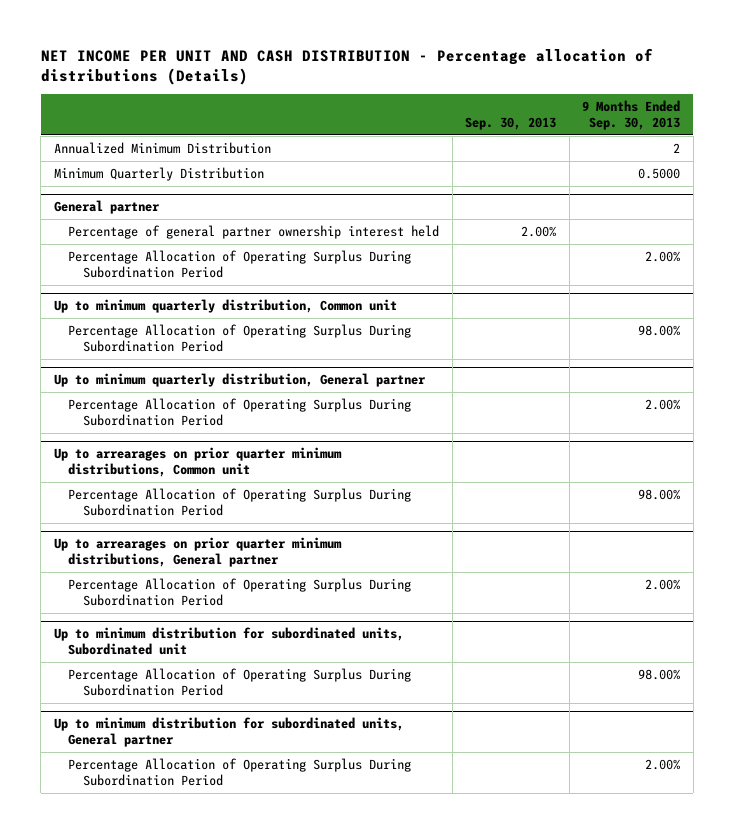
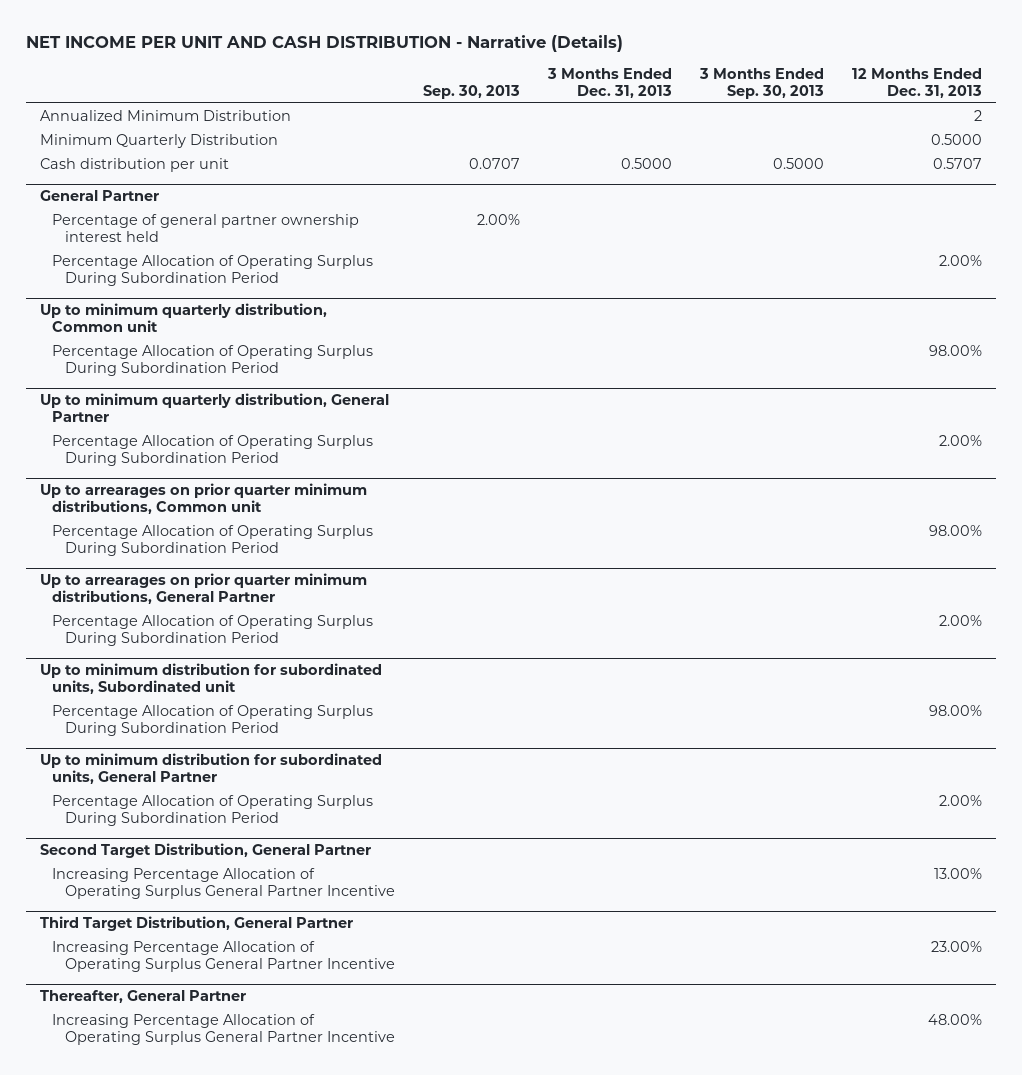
[40,47,653,85] NET INCOME PER UNIT AND CASH DISTRIBUTION - Percentage allocation of distributions (Details) -> [25,34,623,52] NET INCOME PER UNIT AND CASH DISTRIBUTION - Narrative (Details)
[582,99,681,130] 9 Months Ended Sep. 30, 2013 -> none
none -> [546,68,672,98] 3 Months Ended Dec. 31, 2013
none -> [698,68,824,99] 3 Months Ended Sep. 30, 2013
none -> [851,68,982,98] 12 Months Ended Dec. 31, 2013
none -> [39,158,229,173] Cash distribution per unit
[53,200,160,215] General partner -> [39,190,159,202] General Partner
[53,373,426,388] Up to minimum quarterly distribution, General partner -> [39,393,389,423] Up to minimum quarterly distribution, General Partner
[53,537,342,568] Up to arrearages on prior quarter minimum distributions, General partner -> [39,573,367,605] Up to arrearages on prior quarter minimum distributions, General Partner
[53,717,404,748] Up to minimum distribution for subordinated units, General partner -> [39,753,382,785] Up to minimum distribution for subordinated units, General Partner
none -> [39,843,371,859] Second Target Distribution, General Partner
none -> [52,868,395,899] Increasing Percentage Allocation of Operating Surplus General Partner Incentive
none -> [39,916,353,932] Third Target Distribution, General Partner
none -> [52,941,395,972] Increasing Percentage Allocation of Operating Surplus General Partner Incentive
none -> [39,990,246,1004] Thereafter, General Partner
none -> [52,1014,395,1045] Increasing Percentage Allocation of Operating Surplus General Partner Incentive

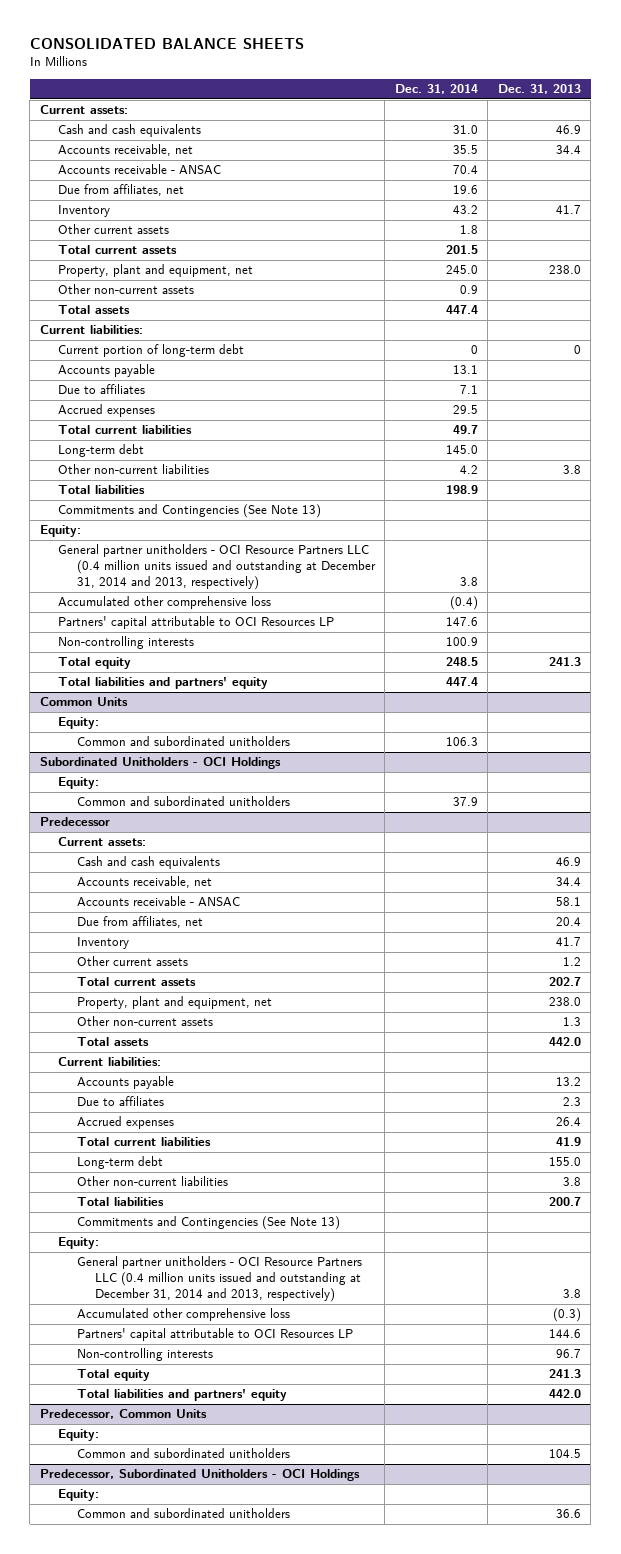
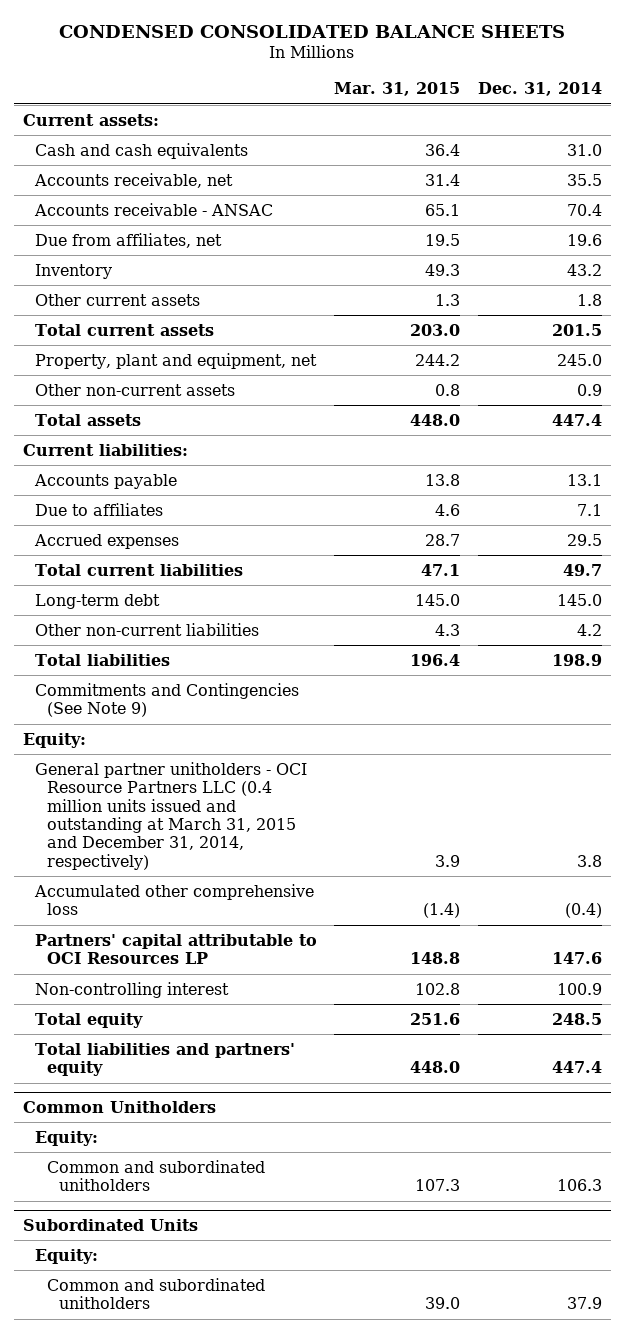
[29,38,304,50] CONSOLIDATED BALANCE SHEETS -> [59,24,566,38] CONDENSED CONSOLIDATED BALANCE SHEETS
[497,84,581,95] Dec. 31, 2013 -> none
none -> [334,82,461,97] Mar. 31, 2015
[58,344,245,358] Current portion of long-term debt -> none
[58,504,322,519] Commitments and Contingencies (See Note 13) -> [34,682,299,718] Commitments and Contingencies (See Note 9)
[58,544,376,591] General partner unitholders - OCI Resource Partners LLC (0.4 million units issued and outstanding at December 31, 2014 and 2013, respectively) -> [34,761,307,870] General partner unitholders - OCI Resource Partners LLC (0.4 million units issued and outstanding at March 31, 2015 and December 31, 2014, respectively)
[58,636,195,650] Non-controlling interests -> [34,981,229,998] Non-controlling interest
[39,697,128,707] Common Units -> [22,1100,216,1113] Common Unitholders
[39,757,281,770] Subordinated Unitholders - OCI Holdings -> [22,1218,198,1231] Subordinated Units
[39,817,110,827] Predecessor -> none
[58,837,147,847] Current assets: -> none
[76,856,220,870] Cash and cash equivalents -> none
[76,876,212,889] Accounts receivable, net -> none
[76,896,240,907] Accounts receivable - ANSAC -> none
[76,916,203,929] Due from affiliates, net -> none
[76,937,129,950] Inventory -> none
[76,956,188,967] Other current assets -> none
[76,977,196,987] Total current assets -> none
[76,996,272,1010] Property, plant and equipment, net -> none
[76,1016,213,1027] Other non-current assets -> none
[76,1037,149,1047] Total assets -> none
[58,1057,162,1067] Current liabilities: -> none
[76,1076,174,1090] Accounts payable -> none
[76,1096,164,1107] Due to affiliates -> none
[76,1116,174,1130] Accrued expenses -> none
[76,1137,211,1147] Total current liabilities -> none
[76,1156,163,1170] Long-term debt -> none
[76,1176,228,1187] Other non-current liabilities -> none
[76,1197,164,1207] Total liabilities -> none
[76,1216,340,1231] Commitments and Contingencies (See Note 13) -> none
[58,1237,100,1250] Equity: -> none
[76,1256,362,1303] General partner unitholders - OCI Resource Partners LLC (0.4 million units issued and outstanding at December 31, 2014 and 2013, respectively) -> none
[76,1308,290,1322] Accumulated other comprehensive loss -> none
[76,1328,353,1342] Partners' capital attributable to OCI Resources LP -> none
[76,1348,213,1362] Non-controlling interests -> none
[76,1369,150,1382] Total equity -> none
[76,1389,287,1402] Total liabilities and partners' equity -> none
[39,1409,207,1420] Predecessor, Common Units -> none
[58,1429,100,1442] Equity: -> none
[76,1448,290,1459] Common and subordinated unitholders -> none
[39,1469,360,1482] Predecessor, Subordinated Unitholders - OCI Holdings -> none
[58,1489,100,1502] Equity: -> none
[76,1508,290,1519] Common and subordinated unitholders -> none

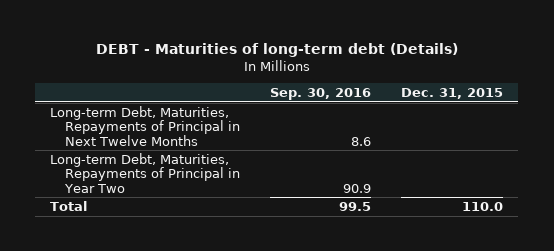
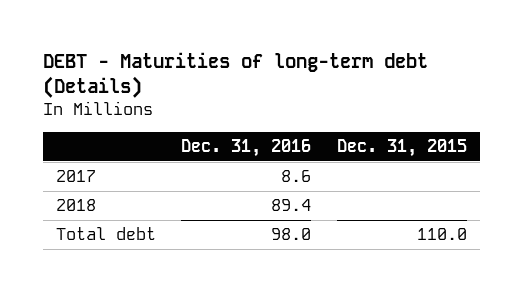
[270,87,372,100] Sep. 30, 2016 -> none
none -> [181,138,312,157] Dec. 31, 2016
[50,105,241,146] Long-term Debt, Maturities, Repayments of Principal in Next Twelve Months -> [55,170,96,183] 2017
[50,152,241,193] Long-term Debt, Maturities, Repayments of Principal in Year Two -> [55,199,96,212] 2018
[50,200,88,211] Total -> [55,227,156,241] Total debt

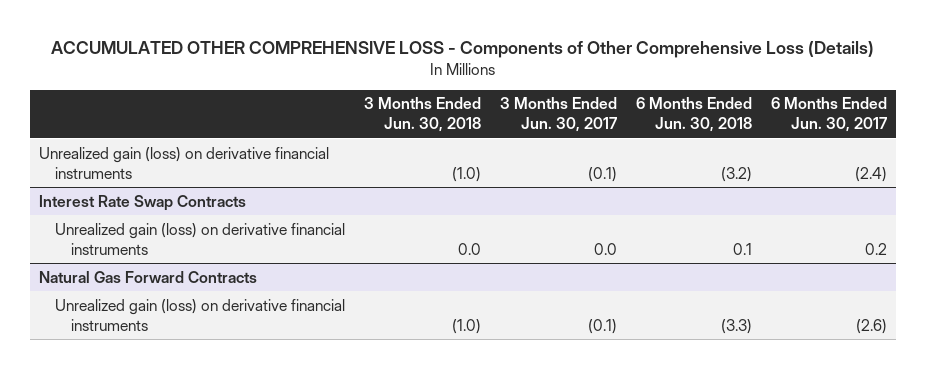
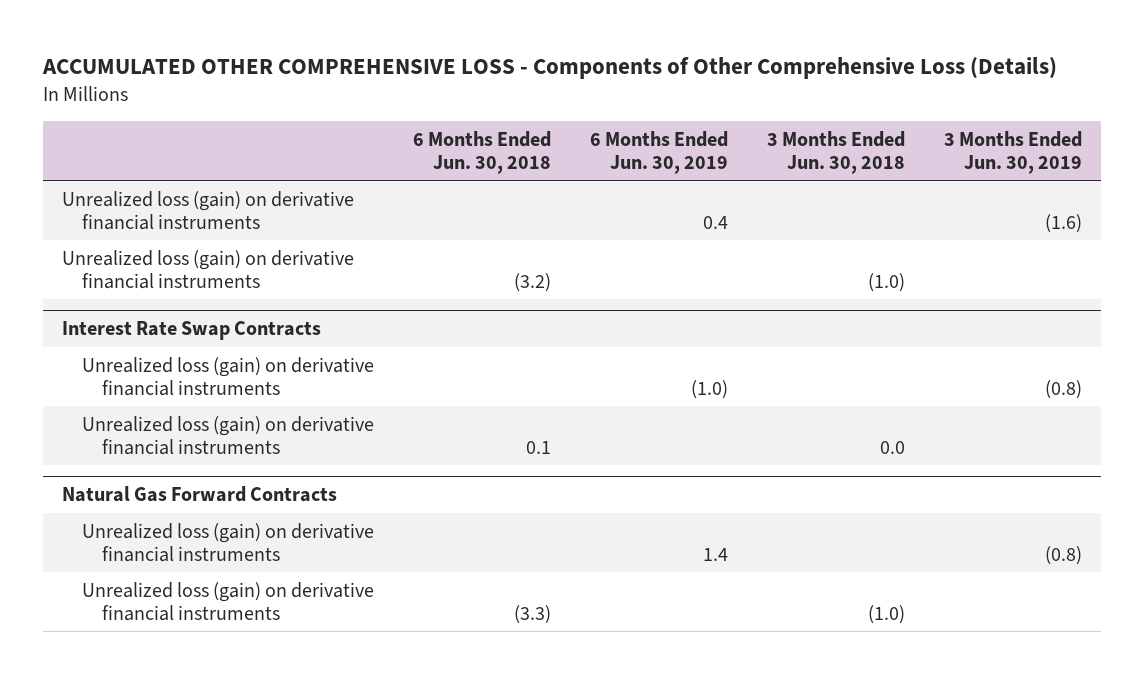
[499,97,617,133] 3 Months Ended Jun. 30, 2017 -> none
[770,97,887,133] 6 Months Ended Jun. 30, 2017 -> none
none -> [590,130,729,174] 6 Months Ended Jun. 30, 2019
none -> [943,130,1082,174] 3 Months Ended Jun. 30, 2019
none -> [62,190,355,230] Unrealized loss (gain) on derivative financial instruments
[39,146,330,179] Unrealized gain (loss) on derivative financial instruments -> [62,249,355,289] Unrealized loss (gain) on derivative financial instruments
none -> [82,356,375,396] Unrealized loss (gain) on derivative financial instruments
[55,222,346,255] Unrealized gain (loss) on derivative financial instruments -> [82,415,375,455] Unrealized loss (gain) on derivative financial instruments
none -> [82,522,375,562] Unrealized loss (gain) on derivative financial instruments
[55,298,346,331] Unrealized gain (loss) on derivative financial instruments -> [82,581,375,621] Unrealized loss (gain) on derivative financial instruments

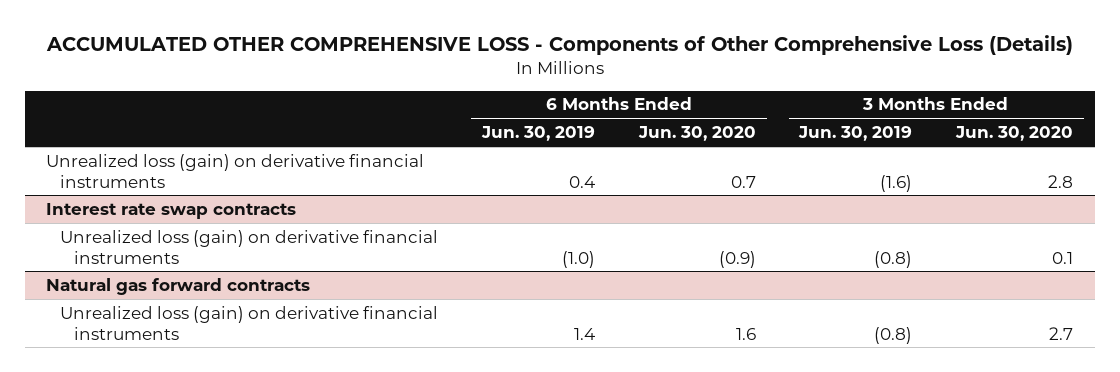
[413,130,552,174] 6 Months Ended Jun. 30, 2018 -> none
[767,130,906,174] 3 Months Ended Jun. 30, 2018 -> none
none -> [637,126,756,142] Jun. 30, 2020
none -> [955,126,1074,142] Jun. 30, 2020
[62,249,355,289] Unrealized loss (gain) on derivative financial instruments -> none
[62,321,322,341] Interest Rate Swap Contracts -> [46,202,297,219] Interest rate swap contracts
[82,415,375,455] Unrealized loss (gain) on derivative financial instruments -> none
[62,486,338,503] Natural Gas Forward Contracts -> [46,277,311,295] Natural gas forward contracts
[82,581,375,621] Unrealized loss (gain) on derivative financial instruments -> none

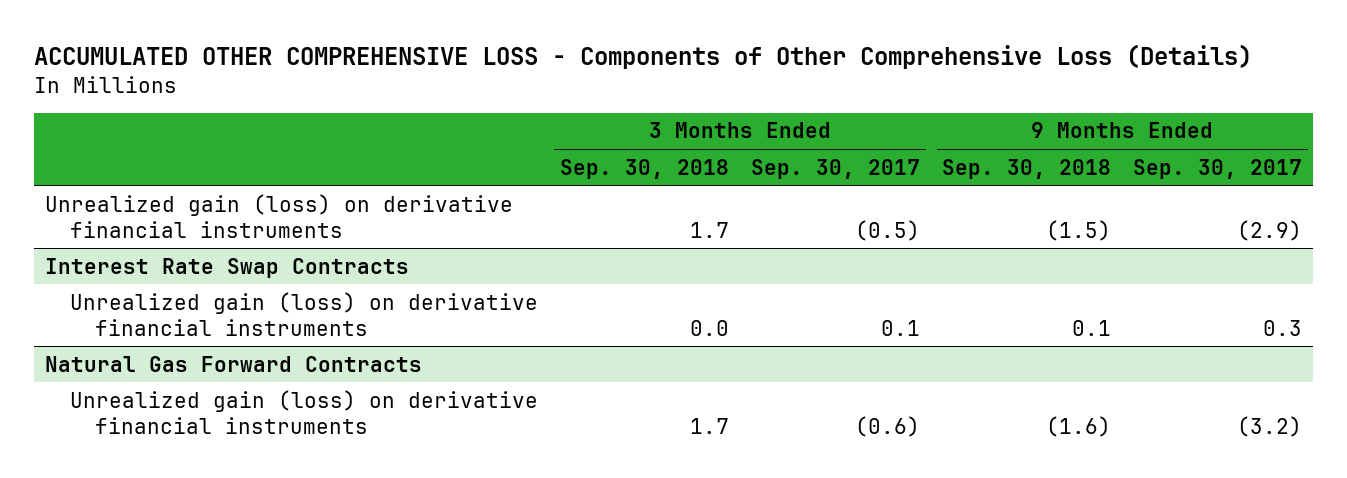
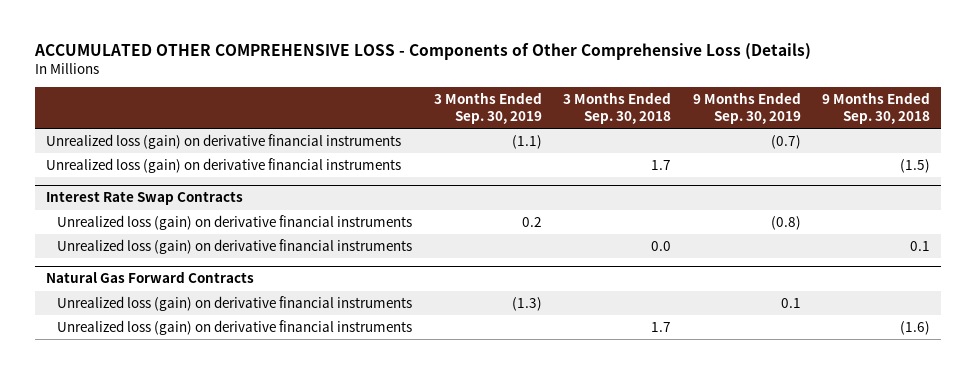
[751,158,921,179] Sep. 30, 2017 -> none
[1133,158,1303,179] Sep. 30, 2017 -> none
none -> [433,92,542,125] 3 Months Ended Sep. 30, 2019
none -> [692,92,801,125] 9 Months Ended Sep. 30, 2019
none -> [45,134,401,150] Unrealized loss (gain) on derivative financial instruments
[44,193,513,238] Unrealized gain (loss) on derivative financial instruments -> [45,158,401,174] Unrealized loss (gain) on derivative financial instruments
none -> [57,215,413,231] Unrealized loss (gain) on derivative financial instruments
[69,291,538,336] Unrealized gain (loss) on derivative financial instruments -> [57,239,413,255] Unrealized loss (gain) on derivative financial instruments
none -> [57,296,413,312] Unrealized loss (gain) on derivative financial instruments
[69,389,538,434] Unrealized gain (loss) on derivative financial instruments -> [57,320,413,336] Unrealized loss (gain) on derivative financial instruments

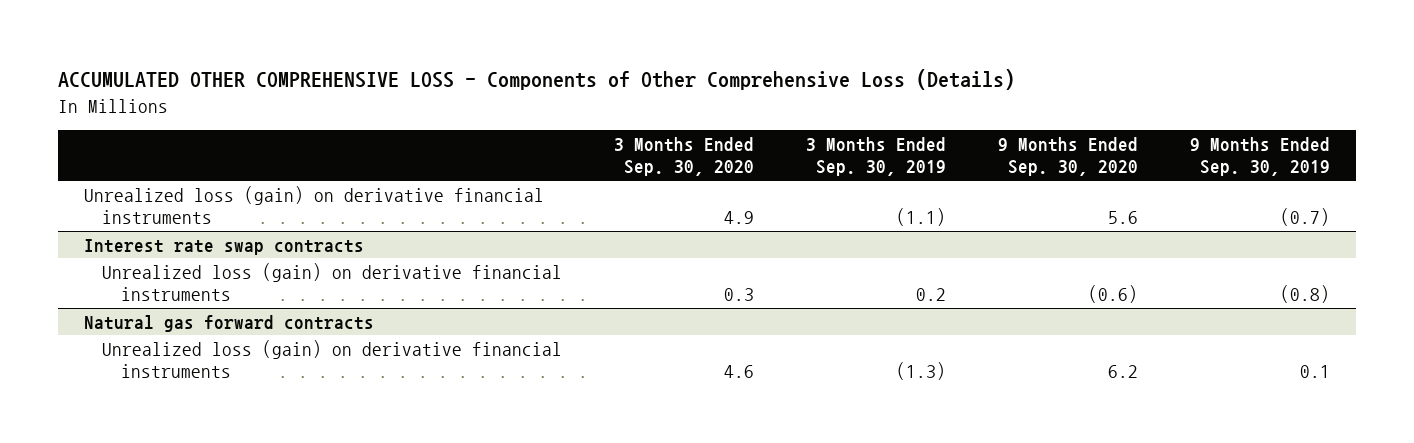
[563,92,672,125] 3 Months Ended Sep. 30, 2018 -> none
[822,92,931,125] 9 Months Ended Sep. 30, 2018 -> none
none -> [614,136,755,177] 3 Months Ended Sep. 30, 2020
none -> [998,136,1139,177] 9 Months Ended Sep. 30, 2020
[45,158,401,174] Unrealized loss (gain) on derivative financial instruments -> none
[45,191,243,206] Interest Rate Swap Contracts -> [83,238,364,255] Interest rate swap contracts
[57,239,413,255] Unrealized loss (gain) on derivative financial instruments -> none
[45,271,254,284] Natural Gas Forward Contracts -> [83,314,374,332] Natural gas forward contracts
[57,320,413,336] Unrealized loss (gain) on derivative financial instruments -> none

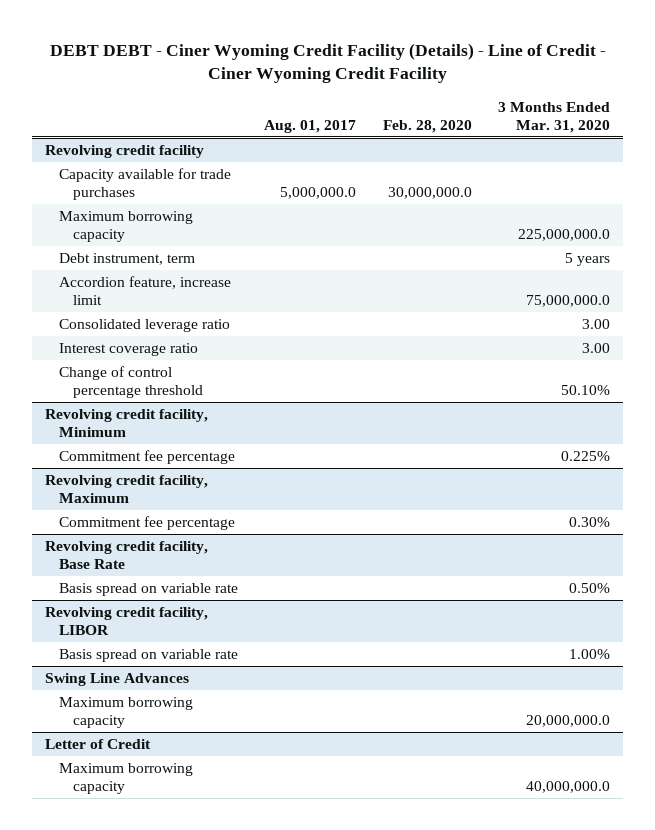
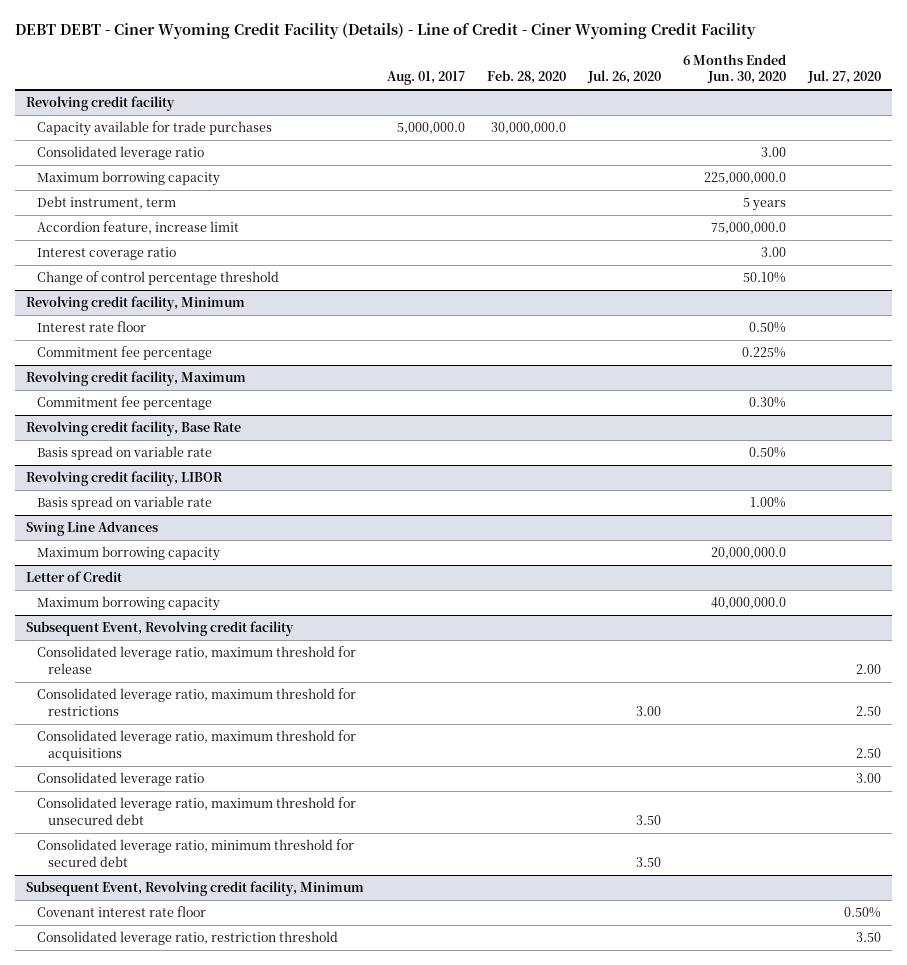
[498,101,611,133] 3 Months Ended Mar. 31, 2020 -> none
none -> [586,70,661,85] Jul. 26, 2020
none -> [682,53,786,85] 6 Months Ended Jun. 30, 2020
none -> [806,70,881,85] Jul. 27, 2020
[58,318,230,332] Consolidated leverage ratio -> [37,146,205,161] Consolidated leverage ratio
none -> [37,321,147,333] Interest rate floor
none -> [26,621,295,637] Subsequent Event, Revolving credit facility
none -> [37,646,357,674] Consolidated leverage ratio, maximum threshold for release
none -> [37,688,357,716] Consolidated leverage ratio, maximum threshold for restrictions
none -> [37,730,357,761] Consolidated leverage ratio, maximum threshold for acquisitions
none -> [37,772,205,787] Consolidated leverage ratio
none -> [37,797,357,825] Consolidated leverage ratio, maximum threshold for unsecured debt
none -> [37,839,355,867] Consolidated leverage ratio, minimum threshold for secured debt
none -> [26,881,365,897] Subsequent Event, Revolving credit facility, Minimum
none -> [37,906,207,918] Covenant interest rate floor
none -> [37,931,339,946] Consolidated leverage ratio, restriction threshold

